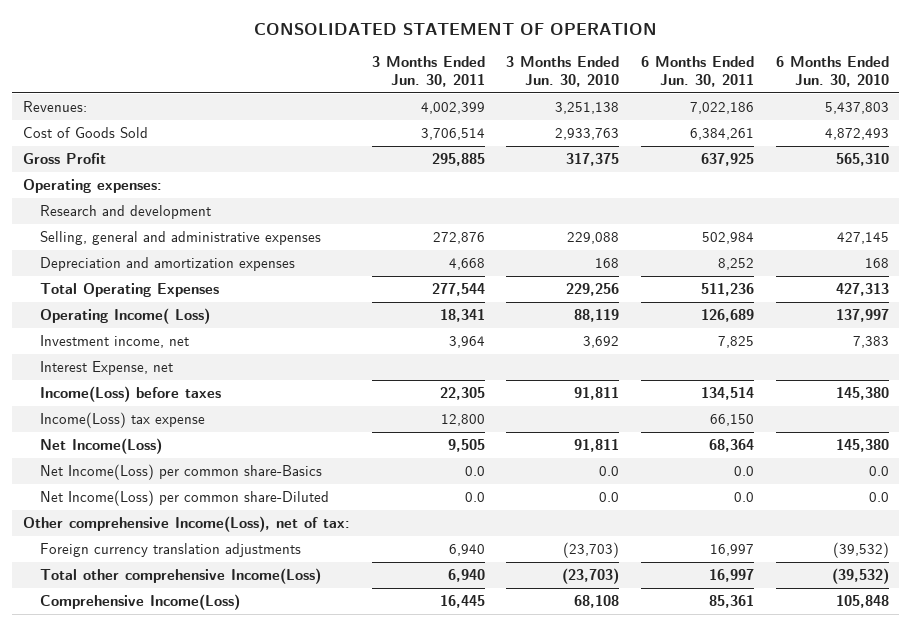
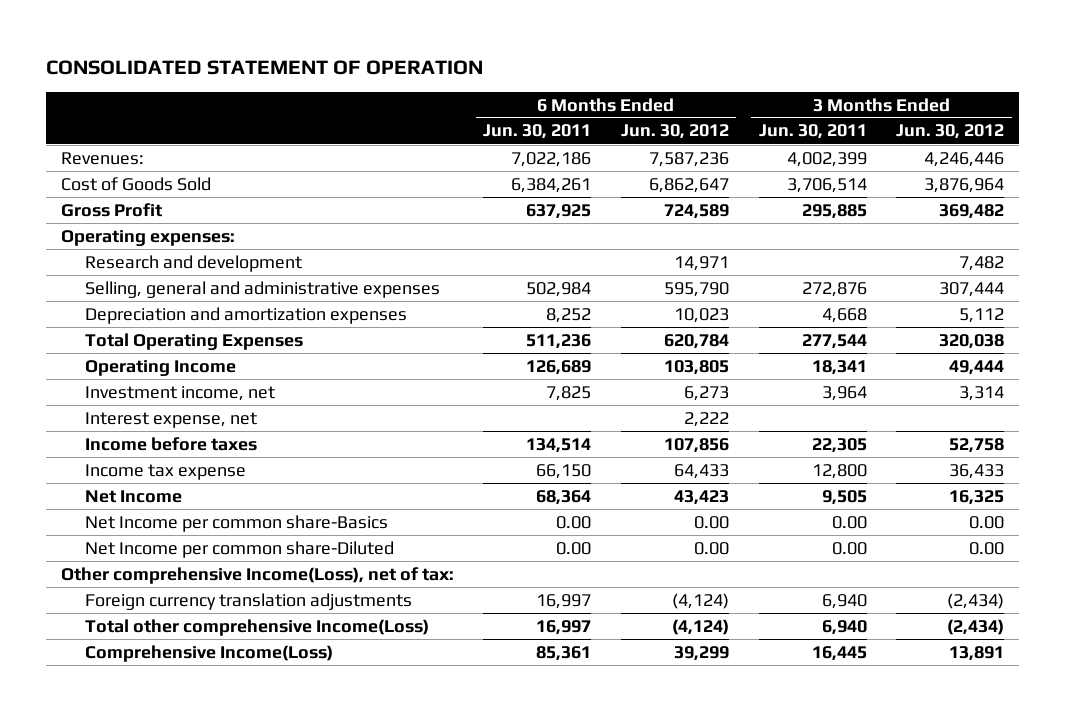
[506,55,620,87] 3 Months Ended Jun. 30, 2010 -> none
[775,55,889,87] 6 Months Ended Jun. 30, 2010 -> none
none -> [621,124,730,140] Jun. 30, 2012
none -> [896,124,1005,140] Jun. 30, 2012
[39,307,210,324] Operating Income( Loss) -> [85,359,237,376] Operating Income
[39,360,173,375] Interest Expense, net -> [85,411,258,428] Interest expense, net
[39,385,221,402] Income(Loss) before taxes -> [85,436,258,451] Income before taxes
[39,411,205,428] Income(Loss) tax expense -> [85,463,247,480] Income tax expense
[39,437,162,454] Net Income(Loss) -> [85,489,183,503] Net Income
[39,463,322,480] Net Income(Loss) per common share-Basics -> [85,514,389,532] Net Income per common share-Basics
[464,465,485,476] 0.0 -> [831,515,867,529] 0.00
[734,465,755,476] 0.0 -> [556,515,592,529] 0.00
[39,489,329,506] Net Income(Loss) per common share-Diluted -> [85,540,395,558] Net Income per common share-Diluted
[464,491,485,502] 0.0 -> [831,541,867,555] 0.00
[734,491,755,502] 0.0 -> [556,541,592,555] 0.00

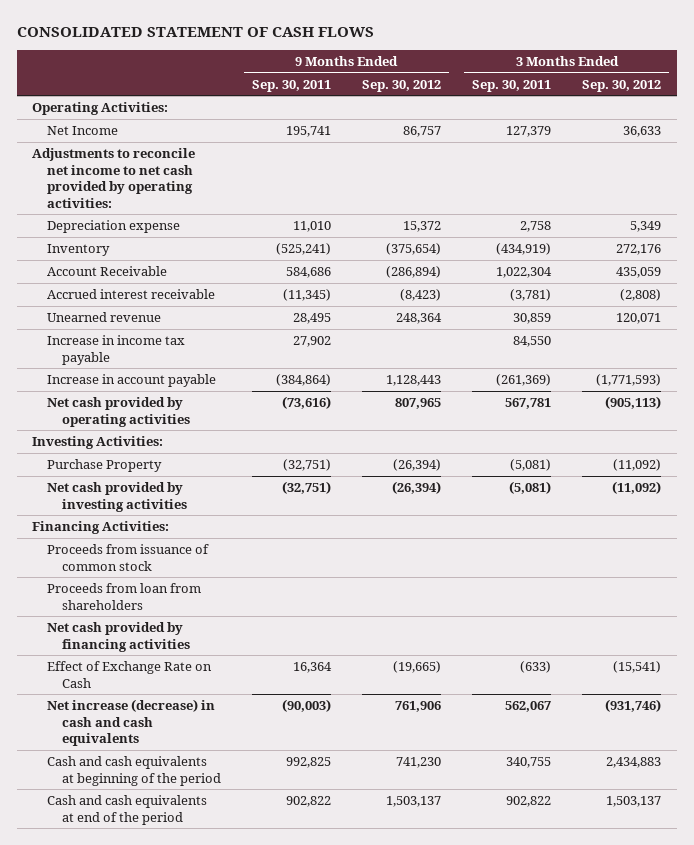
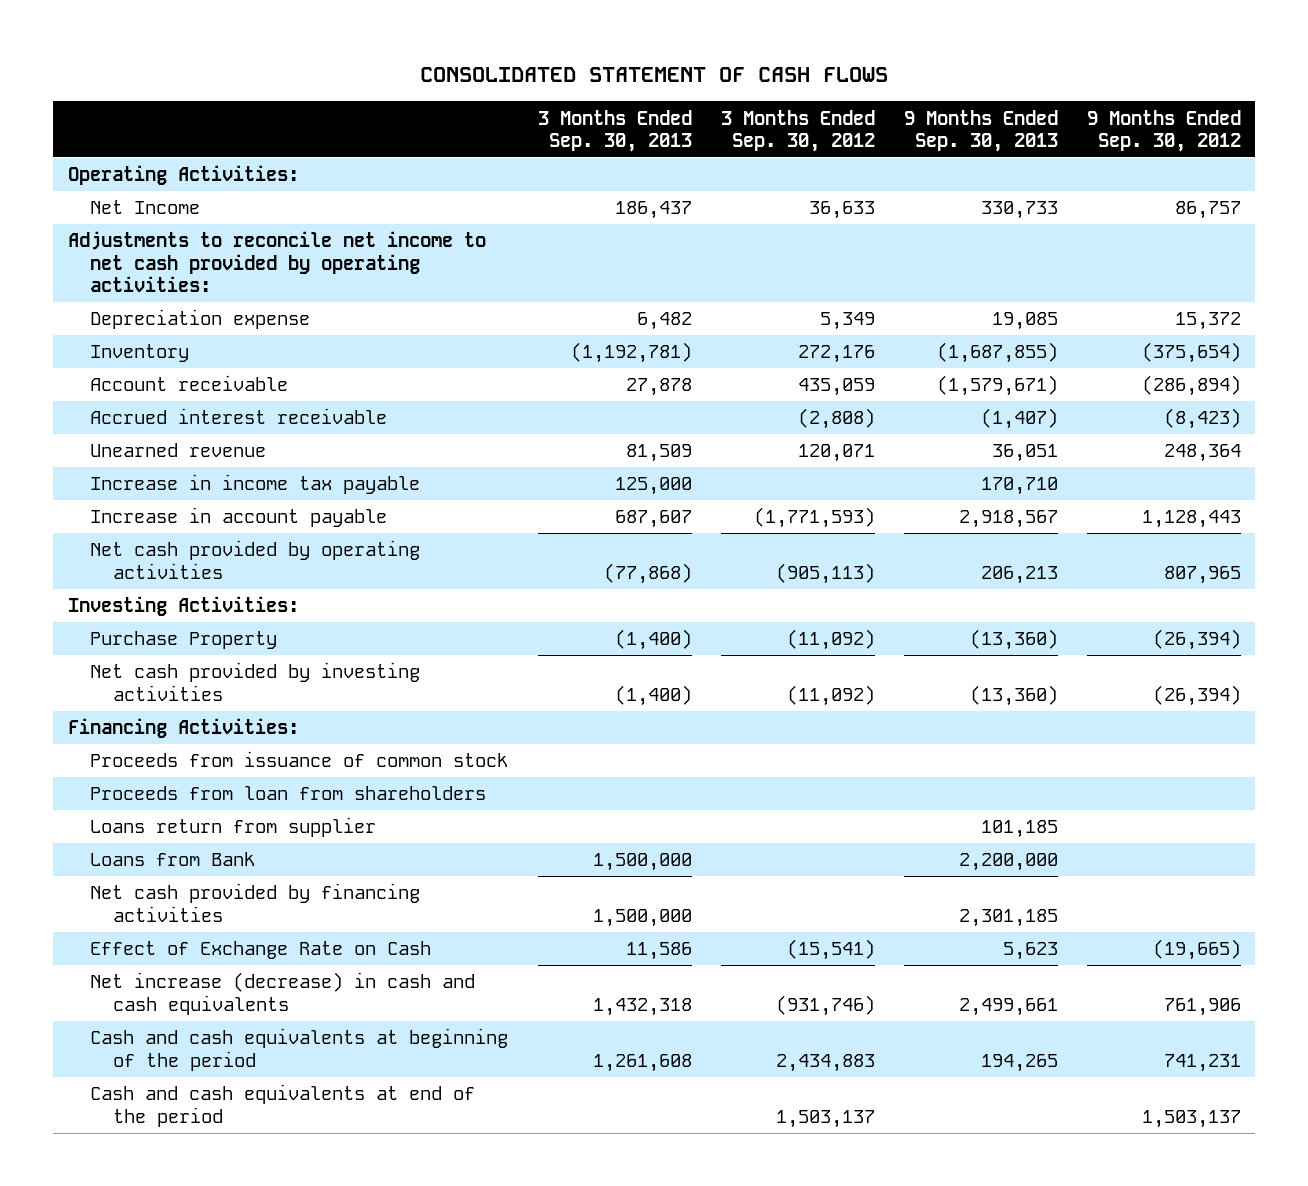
[251,79,331,92] Sep. 30, 2011 -> none
[472,79,552,92] Sep. 30, 2011 -> none
none -> [537,109,692,152] 3 Months Ended Sep. 30, 2013
none -> [903,109,1058,152] 9 Months Ended Sep. 30, 2013
[47,266,168,277] Account Receivable -> [90,375,289,392] Account receivable
none -> [90,817,377,838] Loans return from supplier
none -> [90,852,256,867] Loans from Bank
[396,757,442,769] 741,230 -> [1163,1053,1241,1072] 741,231

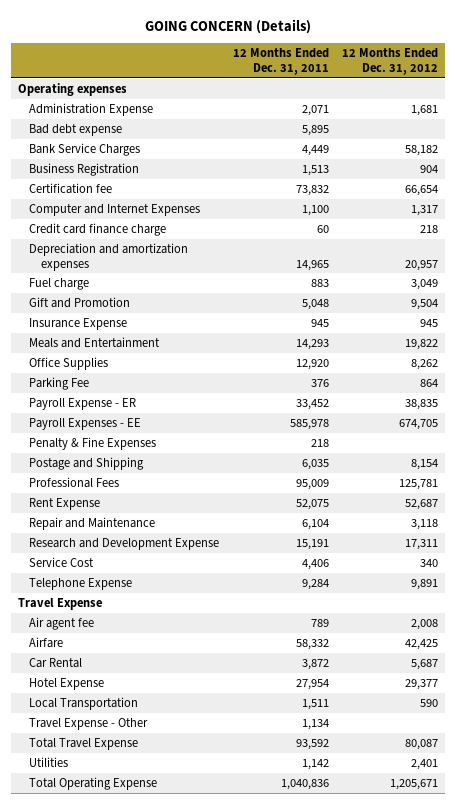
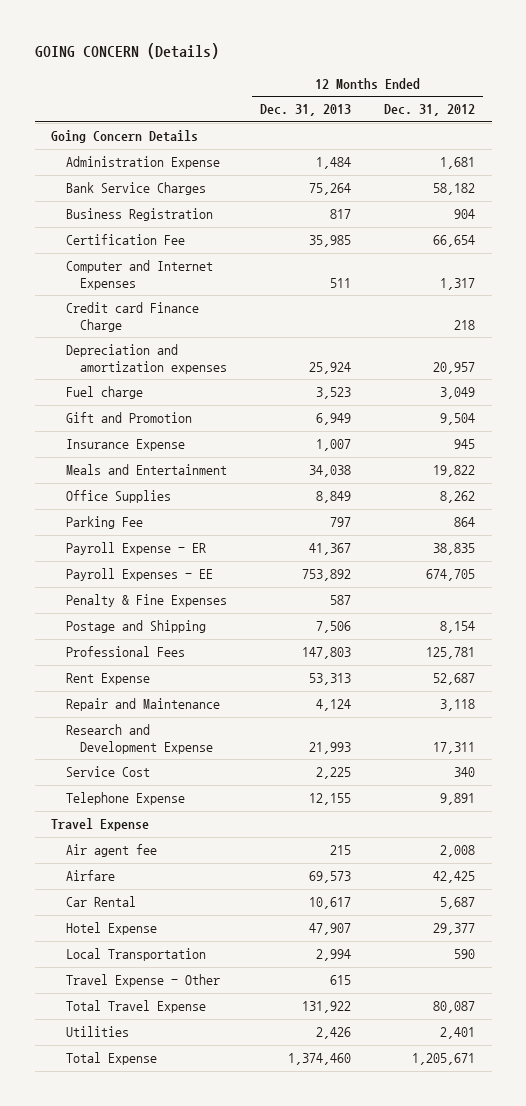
[232,48,329,76] 12 Months Ended Dec. 31, 2011 -> none
none -> [260,104,352,117] Dec. 31, 2013
[17,82,127,96] Operating expenses -> none
none -> [51,130,199,144] Going Concern Details
[29,123,123,136] Bad debt expense -> none
[29,182,113,194] Certification fee -> [65,234,185,246] Certification Fee
[29,222,167,236] Credit card finance charge -> [65,302,199,332] Credit card Finance Charge
[29,776,158,790] Total Operating Expense -> [65,1052,157,1066] Total Expense

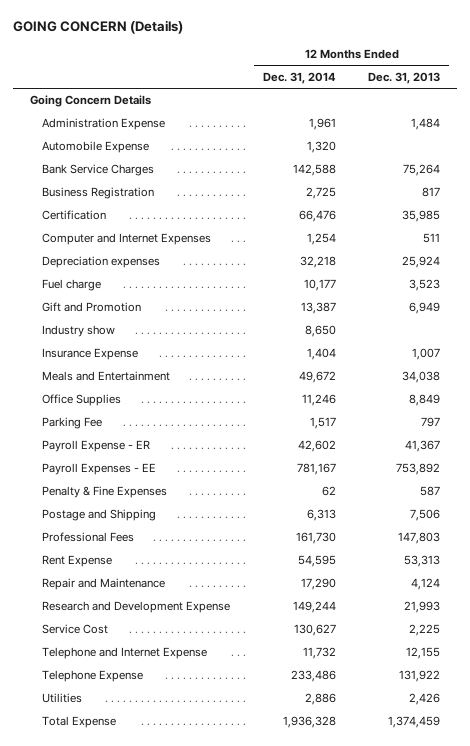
[384,104,476,117] Dec. 31, 2012 -> none
none -> [262,72,336,85] Dec. 31, 2014
none -> [41,141,149,154] Automobile Expense
[65,234,185,246] Certification Fee -> [41,210,106,221] Certification
[65,302,199,332] Credit card Finance Charge -> none
[65,344,228,374] Depreciation and amortization expenses -> [41,256,160,269] Depreciation expenses
none -> [41,325,115,338] Industry show
[51,818,150,832] Travel Expense -> none
[65,844,157,858] Air agent fee -> none
[65,870,115,882] Airfare -> none
[65,896,136,908] Car Rental -> none
[65,922,157,936] Hotel Expense -> none
[65,948,206,962] Local Transportation -> none
[65,974,220,988] Travel Expense - Other -> none
[65,1000,206,1014] Total Travel Expense -> none
none -> [41,647,207,660] Telephone and Internet Expense
[309,793,352,806] 12,155 -> [399,670,441,683] 131,922
[288,1053,352,1066] 1,374,460 -> [388,716,441,729] 1,374,459

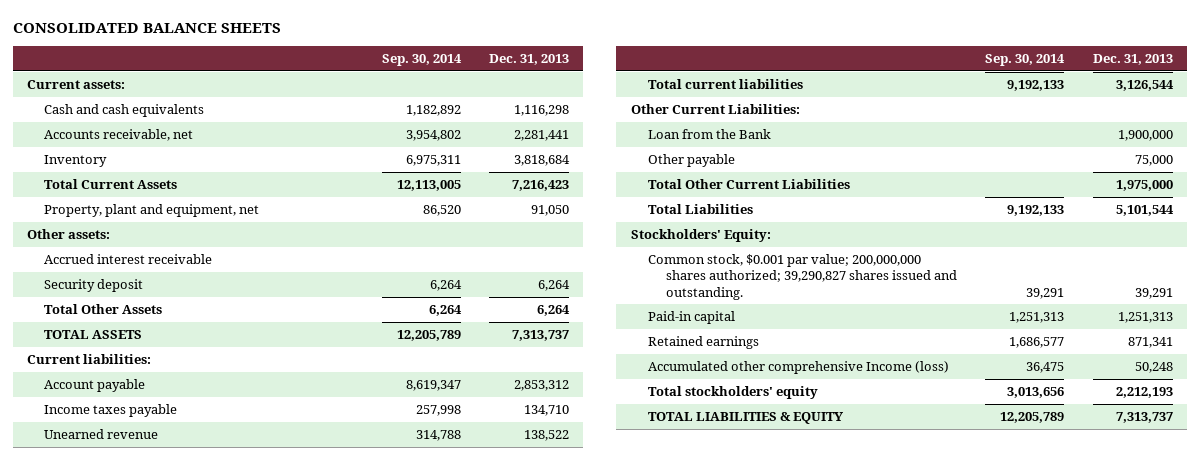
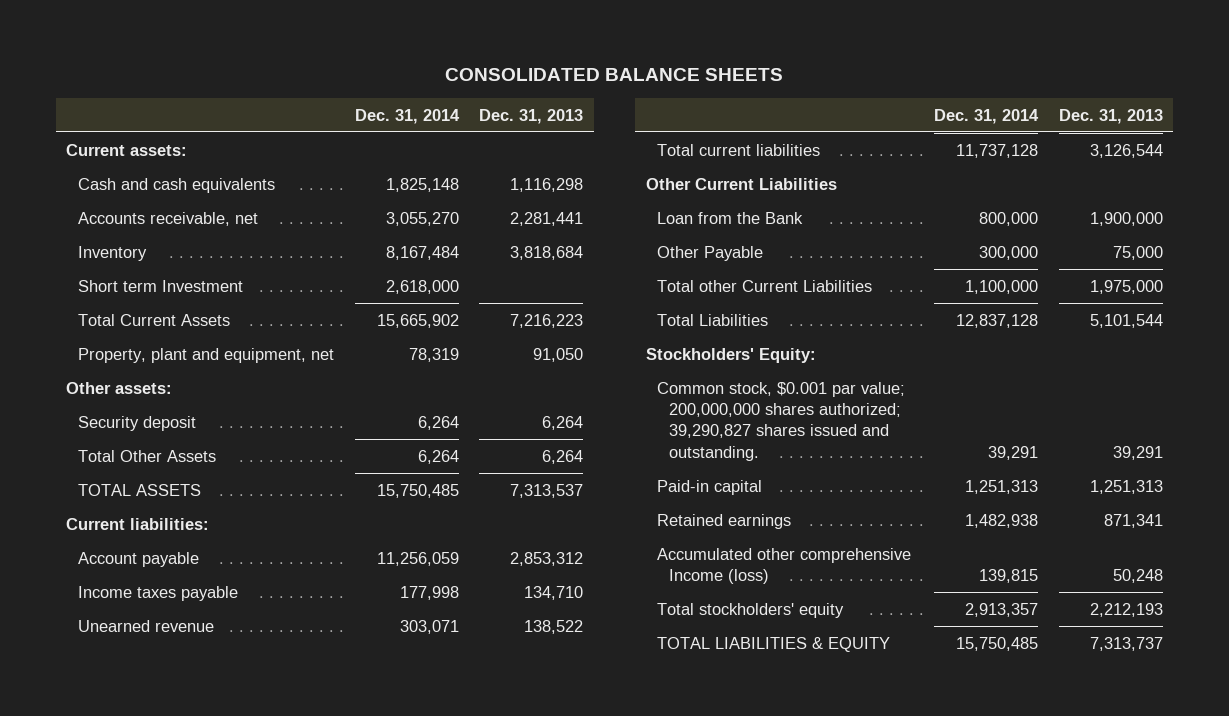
[381,54,462,67] Sep. 30, 2014 -> none
none -> [354,108,460,124] Dec. 31, 2014
none -> [77,279,243,292] Short term Investment
[512,180,570,192] 7,216,423 -> [510,313,584,328] 7,216,223
[44,254,213,265] Accrued interest receivable -> none
[512,330,570,342] 7,313,737 -> [510,483,584,498] 7,313,537
[630,104,800,115] Other Current Liabilities: -> [645,177,837,190] Other Current Liabilities
[648,154,736,168] Other payable -> [657,245,764,261] Other Payable
[648,179,851,190] Total Other Current Liabilities -> [657,279,873,292] Total other Current Liabilities

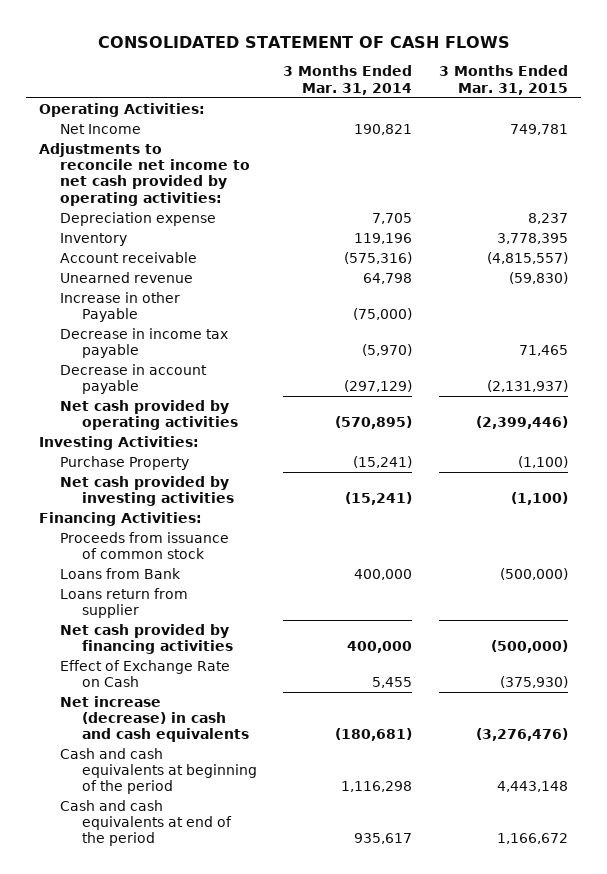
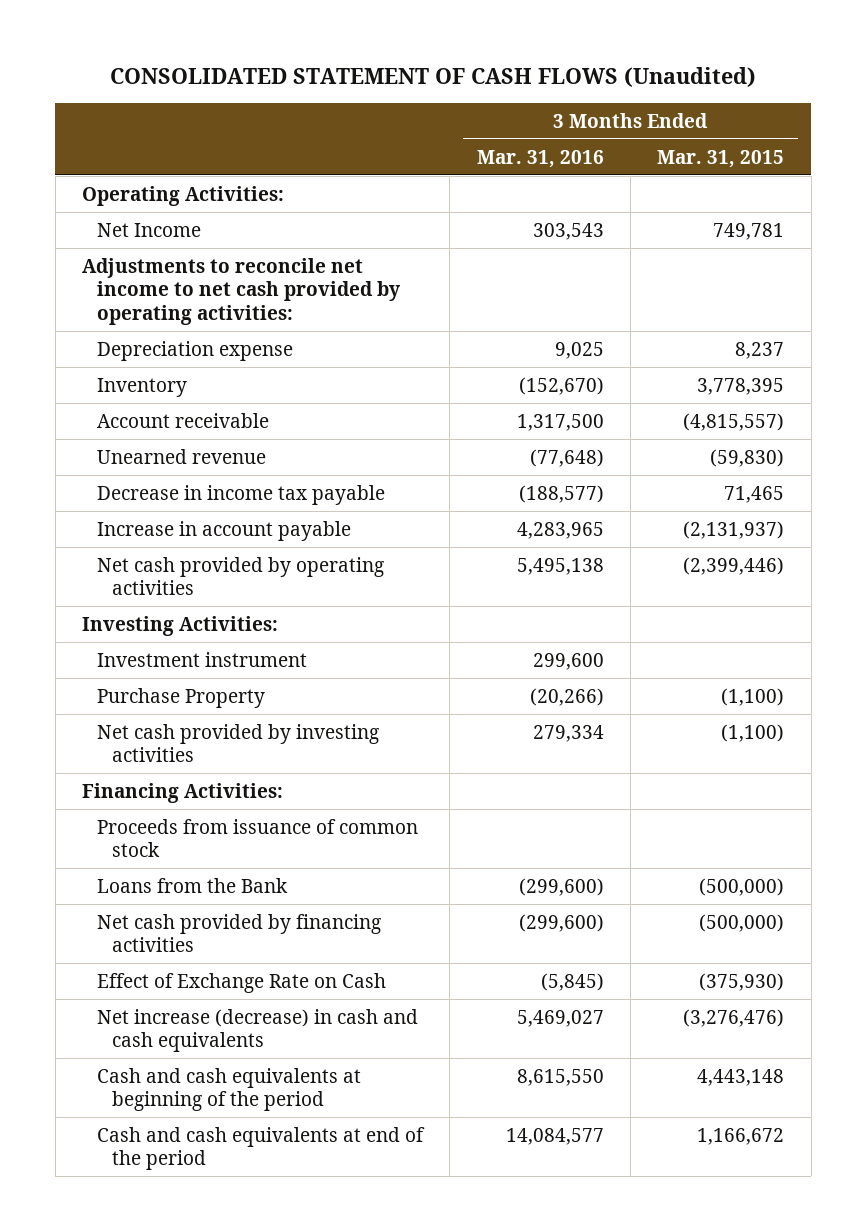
[97,35,510,48] CONSOLIDATED STATEMENT OF CASH FLOWS -> [110,67,757,88] CONSOLIDATED STATEMENT OF CASH FLOWS (Unaudited)
[283,65,413,95] 3 Months Ended Mar. 31, 2014 -> none
none -> [476,149,604,168] Mar. 31, 2016
[60,292,181,323] Increase in other Payable -> none
[60,364,208,395] Decrease in account payable -> [96,520,351,541] Increase in account payable
none -> [96,651,307,667] Investment instrument
[60,588,189,619] Loans return from supplier -> none
[60,568,182,580] Loans from Bank -> [96,877,288,893] Loans from the Bank

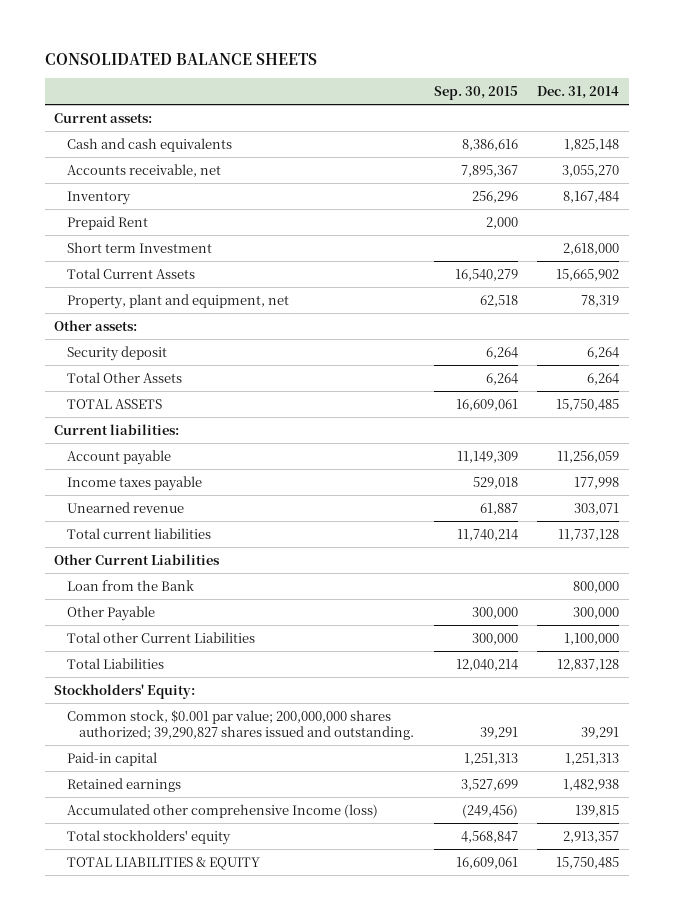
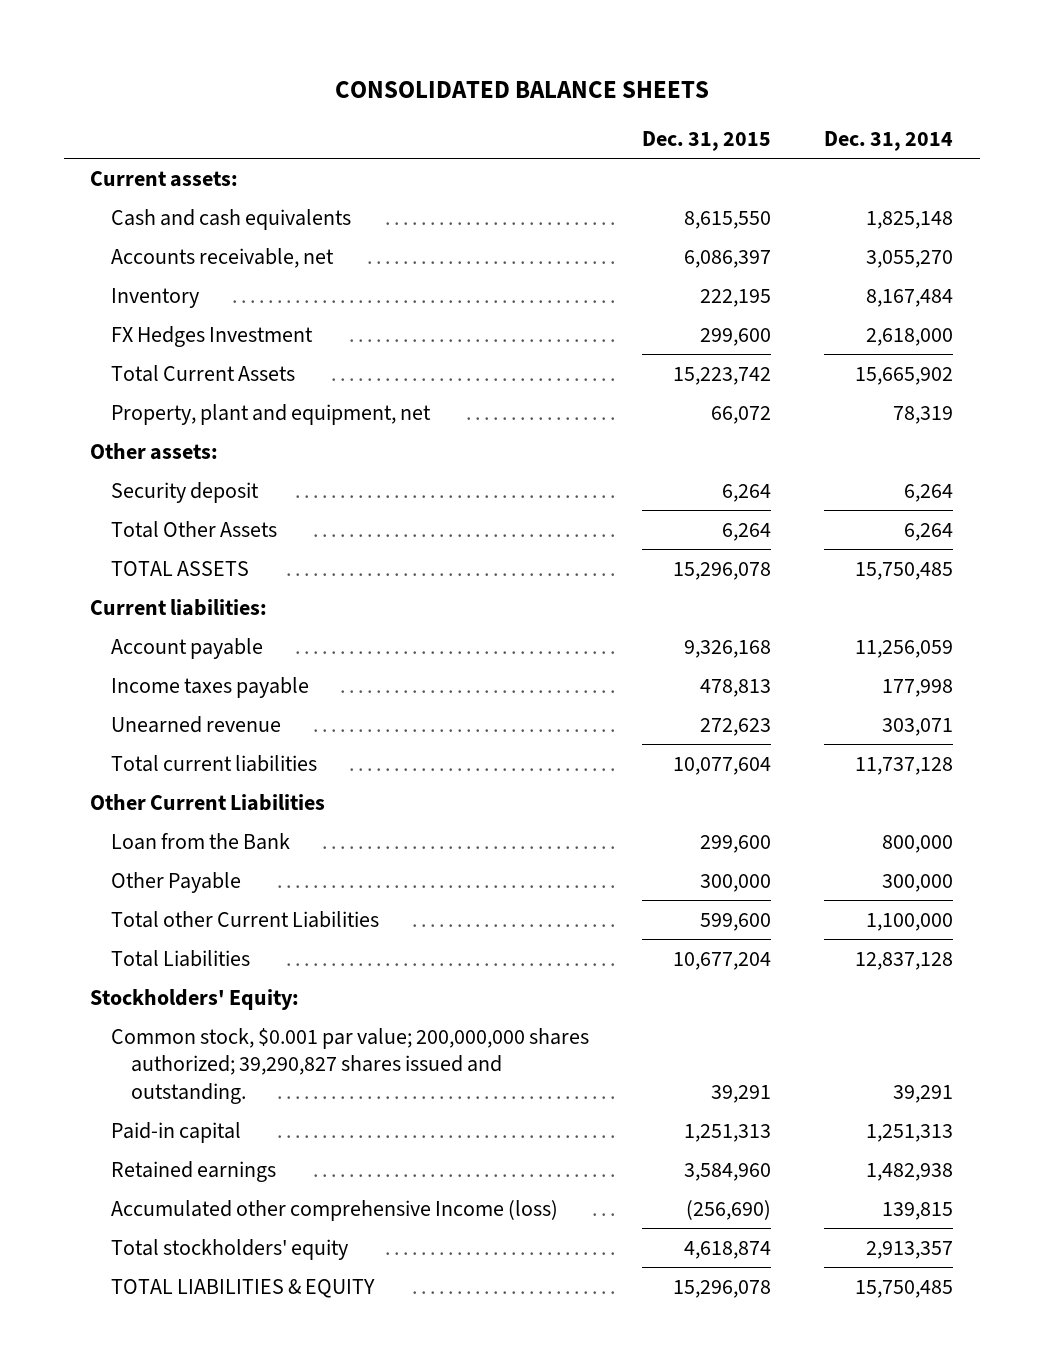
[433,86,518,101] Sep. 30, 2015 -> none
none -> [641,131,771,152] Dec. 31, 2015
[66,215,148,230] Prepaid Rent -> none
[66,241,212,253] Short term Investment -> [110,325,313,347] FX Hedges Investment

